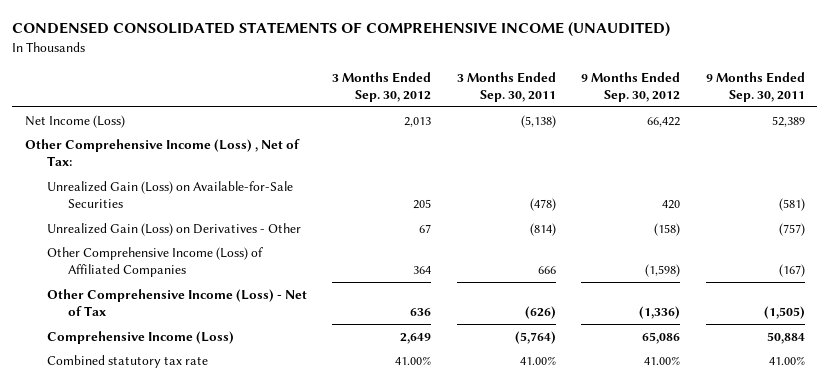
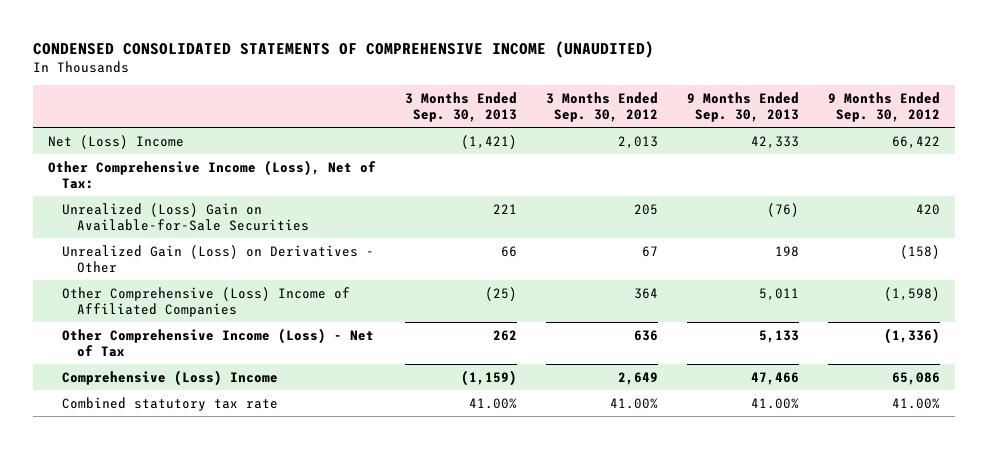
[456,71,556,103] 3 Months Ended Sep. 30, 2011 -> none
[705,71,805,103] 9 Months Ended Sep. 30, 2011 -> none
none -> [404,91,517,122] 3 Months Ended Sep. 30, 2013
none -> [686,91,799,122] 9 Months Ended Sep. 30, 2013
[25,114,126,128] Net Income (Loss) -> [47,134,184,149] Net (Loss) Income
[25,138,301,167] Other Comprehensive Income (Loss) , Net of Tax: -> [47,159,376,189] Other Comprehensive Income (Loss), Net of Tax:
[46,180,293,209] Unrealized Gain (Loss) on Available-for-Sale Securities -> [62,202,309,231] Unrealized (Loss) Gain on Available-for-Sale Securities
[46,246,263,278] Other Comprehensive Income (Loss) of Affiliated Companies -> [62,286,351,317] Other Comprehensive (Loss) Income of Affiliated Companies
[46,330,234,344] Comprehensive Income (Loss) -> [62,369,279,386] Comprehensive (Loss) Income

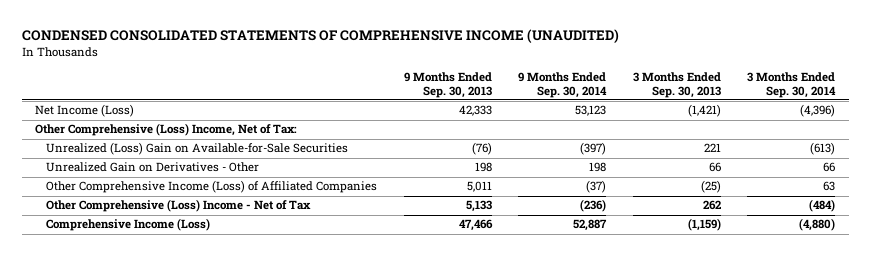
[545,91,658,122] 3 Months Ended Sep. 30, 2012 -> none
[828,91,941,122] 9 Months Ended Sep. 30, 2012 -> none
none -> [518,71,608,98] 9 Months Ended Sep. 30, 2014
none -> [747,71,837,98] 3 Months Ended Sep. 30, 2014
[47,134,184,149] Net (Loss) Income -> [35,104,135,118] Net Income (Loss)
[47,159,376,189] Other Comprehensive Income (Loss), Net of Tax: -> [35,123,298,137] Other Comprehensive (Loss) Income, Net of Tax:
[62,396,279,411] Combined statutory tax rate -> none
[62,244,375,273] Unrealized Gain (Loss) on Derivatives - Other -> [46,162,260,173] Unrealized Gain on Derivatives - Other
[62,286,351,317] Other Comprehensive (Loss) Income of Affiliated Companies -> [46,180,378,194] Other Comprehensive Income (Loss) of Affiliated Companies
[62,327,375,357] Other Comprehensive Income (Loss) - Net of Tax -> [46,199,312,213] Other Comprehensive (Loss) Income - Net of Tax
[62,369,279,386] Comprehensive (Loss) Income -> [46,218,211,232] Comprehensive Income (Loss)

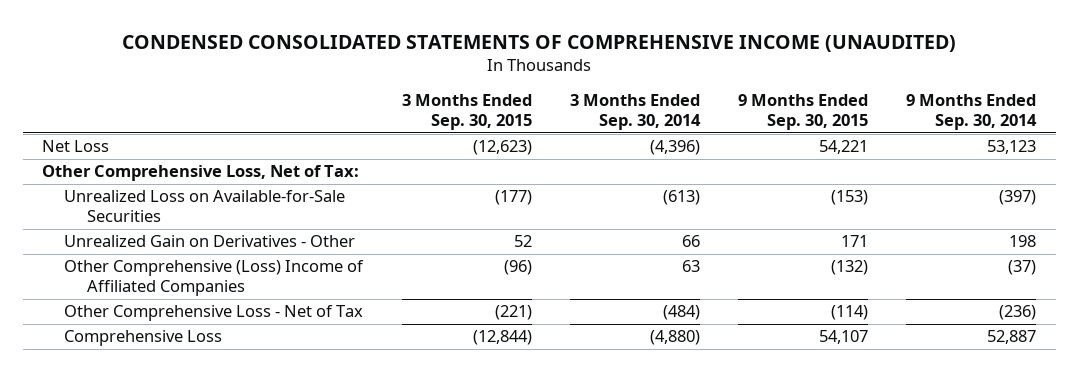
[403,71,492,98] 9 Months Ended Sep. 30, 2013 -> none
[632,71,721,98] 3 Months Ended Sep. 30, 2013 -> none
none -> [401,94,532,131] 3 Months Ended Sep. 30, 2015
none -> [738,94,869,131] 9 Months Ended Sep. 30, 2015
[35,104,135,118] Net Income (Loss) -> [41,140,109,153] Net Loss
[35,123,298,137] Other Comprehensive (Loss) Income, Net of Tax: -> [41,165,359,182] Other Comprehensive Loss, Net of Tax:
[46,142,349,156] Unrealized (Loss) Gain on Available-for-Sale Securities -> [64,190,346,223] Unrealized Loss on Available-for-Sale Securities
[46,180,378,194] Other Comprehensive Income (Loss) of Affiliated Companies -> [64,260,365,297] Other Comprehensive (Loss) Income of Affiliated Companies
[46,199,312,213] Other Comprehensive (Loss) Income - Net of Tax -> [64,305,364,322] Other Comprehensive Loss - Net of Tax
[46,218,211,232] Comprehensive Income (Loss) -> [64,330,223,347] Comprehensive Loss

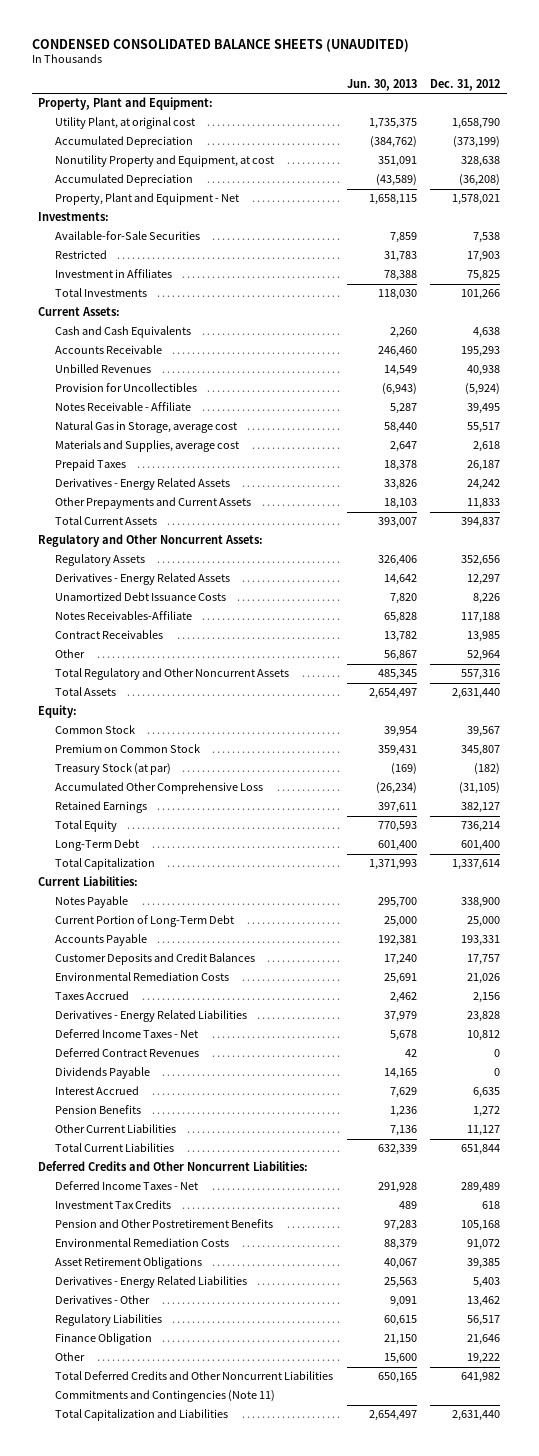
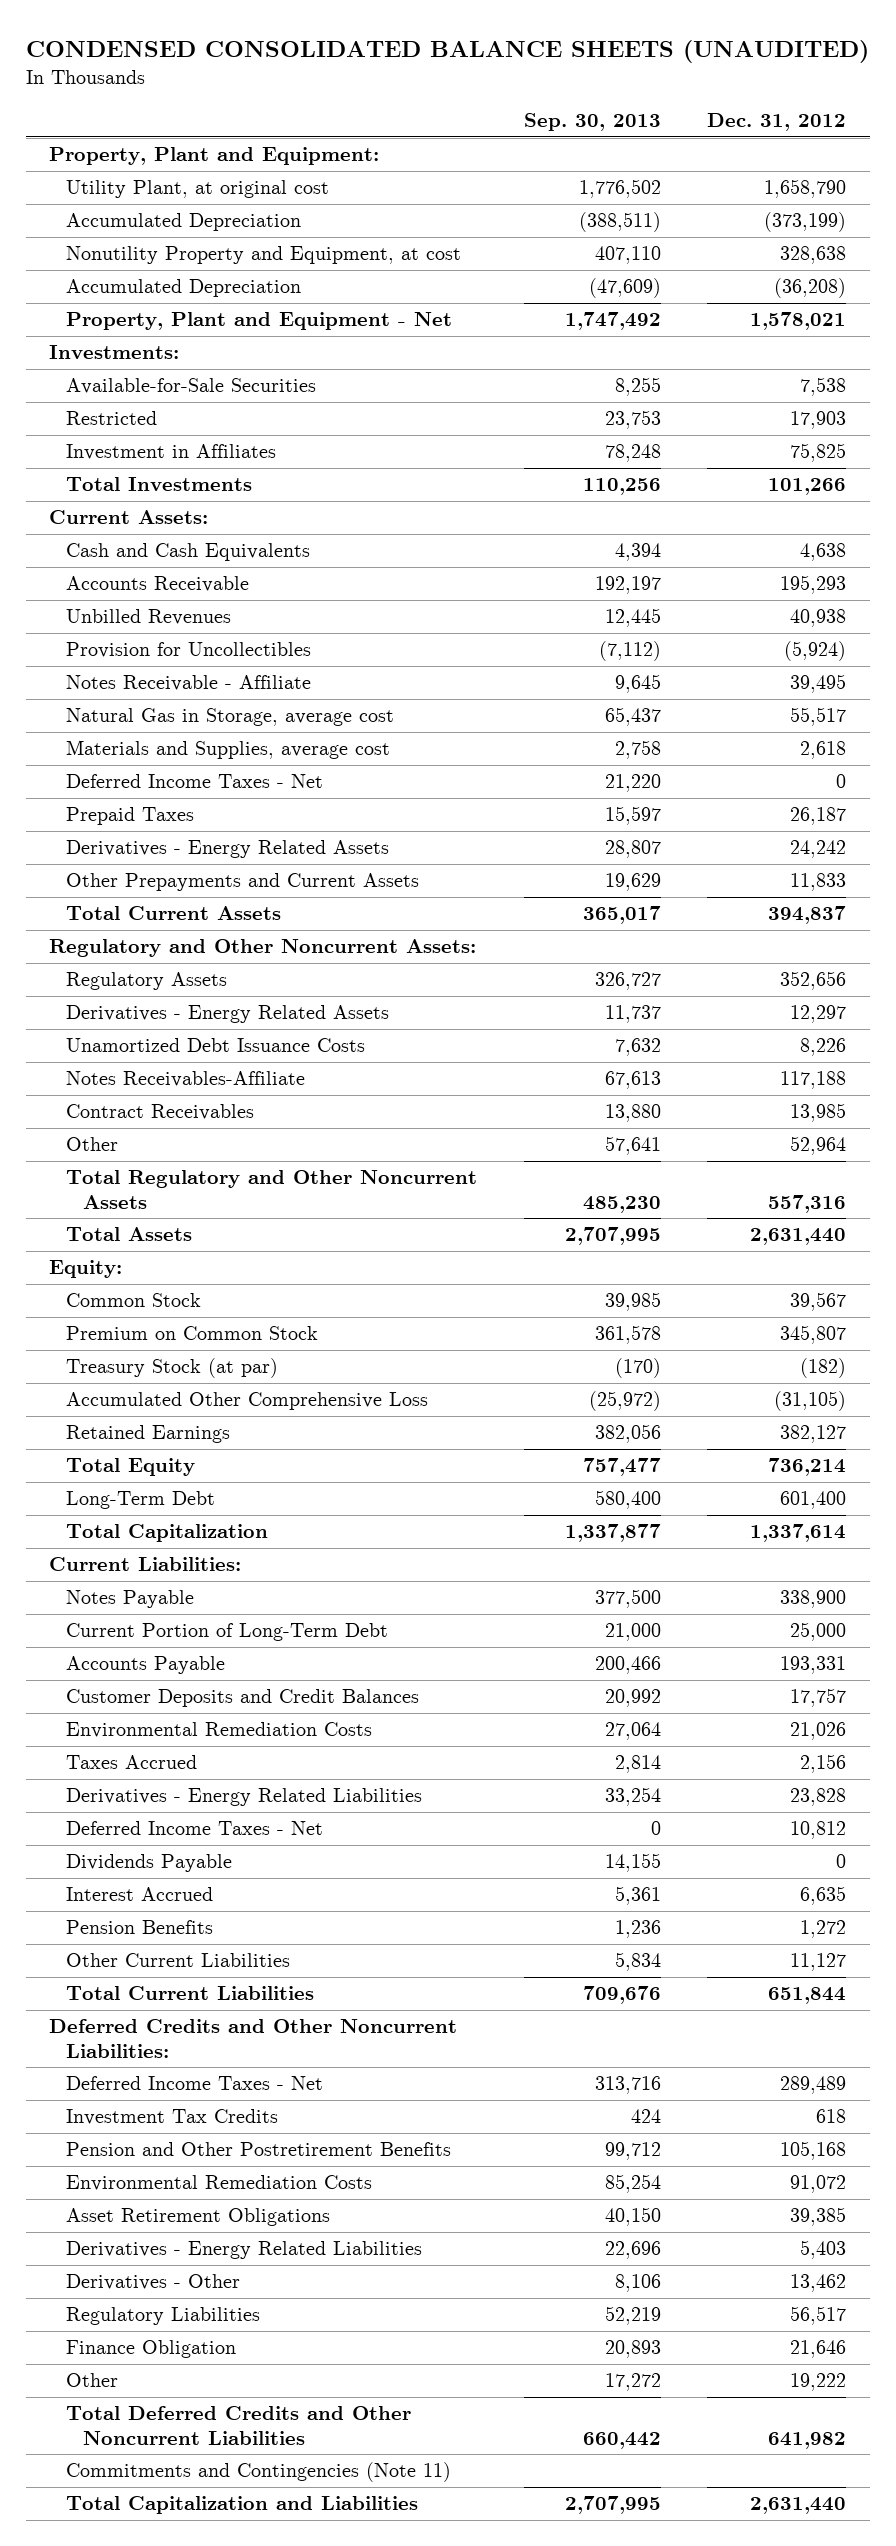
[346,78,417,91] Jun. 30, 2013 -> none
none -> [523,113,661,132] Sep. 30, 2013
none -> [66,774,324,789] Deferred Income Taxes - Net
[55,1048,200,1058] Deferred Contract Revenues -> none

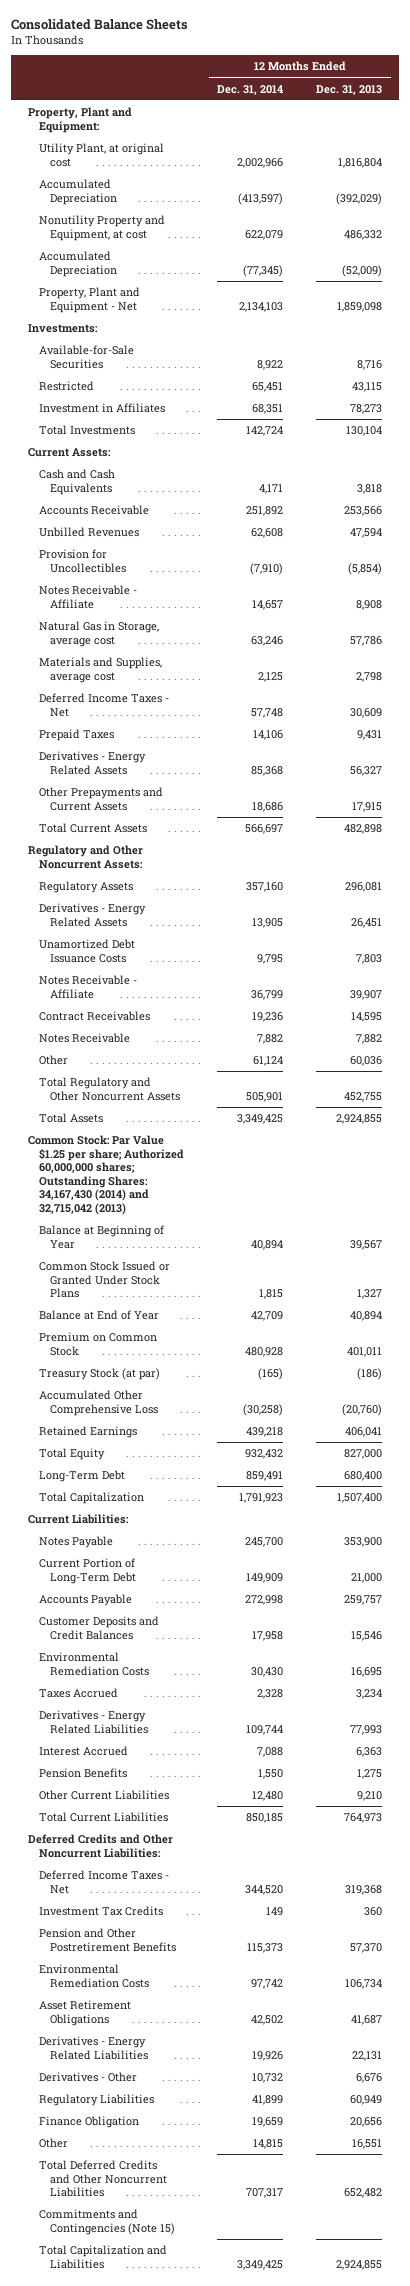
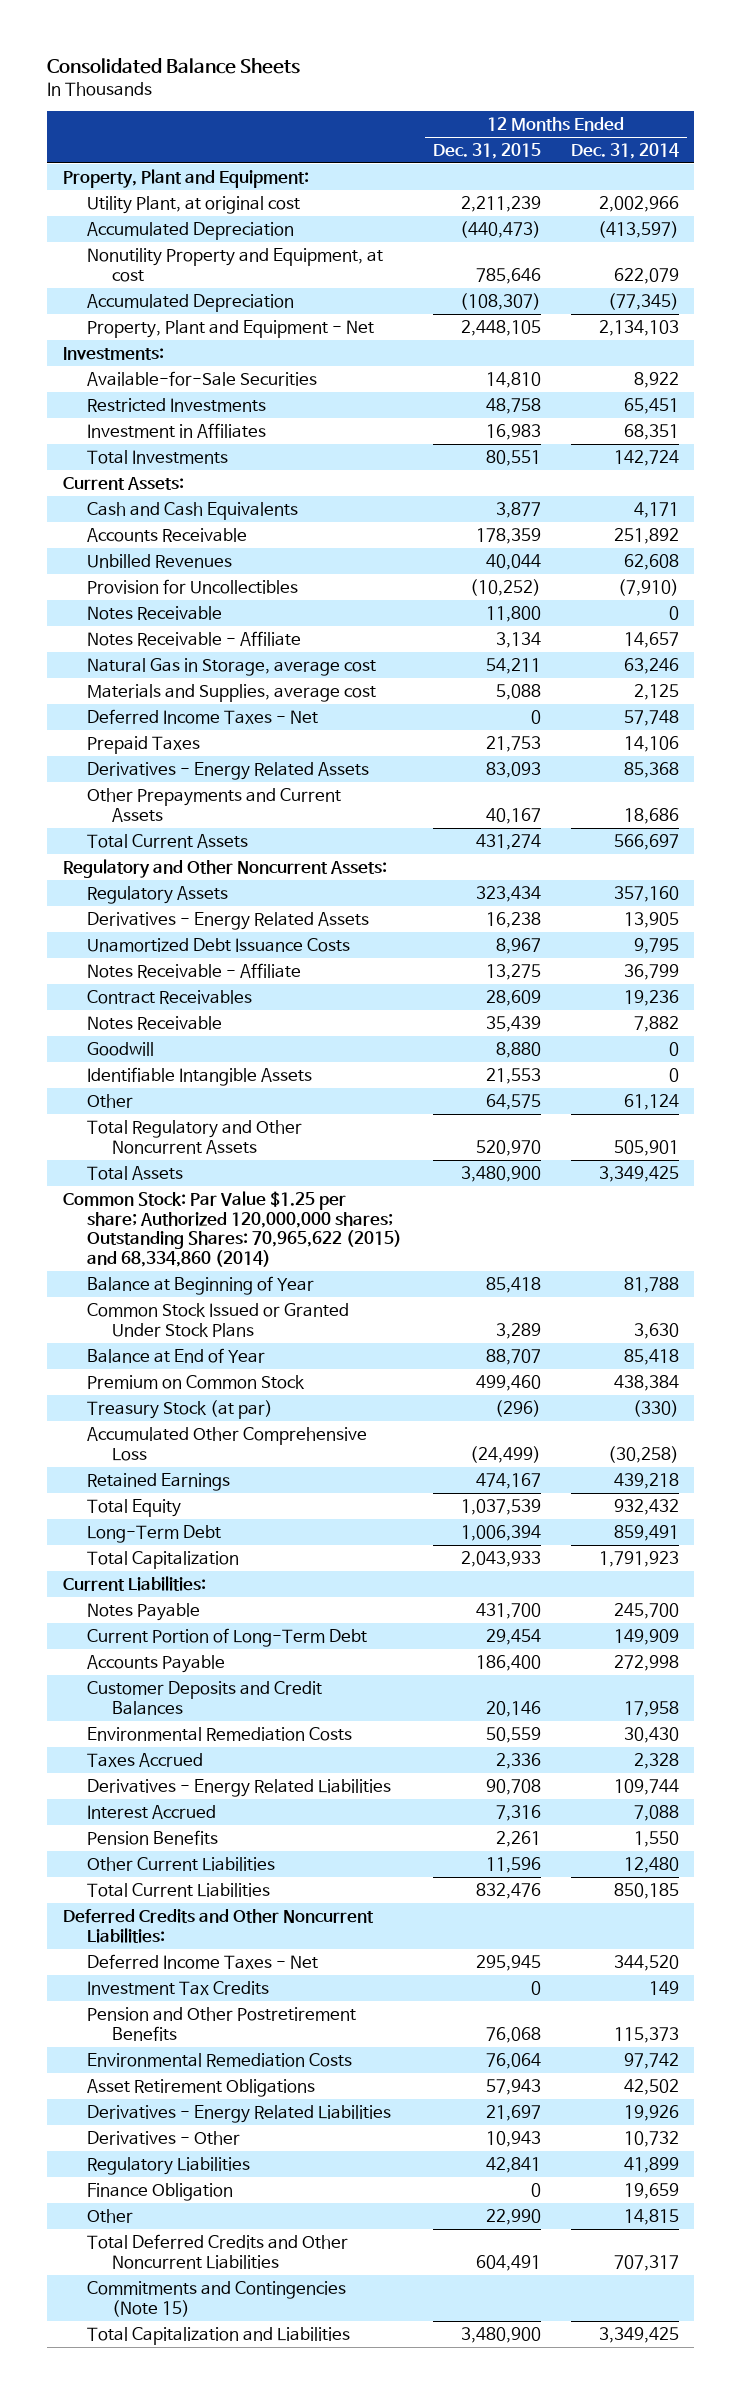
[316,84,383,95] Dec. 31, 2013 -> none
none -> [432,142,541,159] Dec. 31, 2015
[39,381,95,392] Restricted -> [87,397,267,412] Restricted Investments
none -> [87,605,223,620] Notes Receivable
none -> [87,1041,155,1056] Goodwill
none -> [87,1066,313,1086] Identifiable Intangible Assets
[27,1135,185,1215] Common Stock: Par Value $1.25 per share; Authorized 60,000,000 shares; Outstanding Shares: 34,167,430 (2014) and 32,715,042 (2013) -> [62,1190,403,1268] Common Stock: Par Value $1.25 per share; Authorized 120,000,000 shares; Outstanding Shares: 70,965,622 (2015) and 68,334,860 (2014)
[251,1239,284,1250] 40,894 -> [624,1276,680,1293] 81,788
[259,1289,284,1300] 1,815 -> [634,1322,680,1339] 3,630
[251,1311,284,1322] 42,709 -> [624,1348,680,1365] 85,418
[245,1346,284,1357] 480,928 -> [614,1374,680,1391] 438,384
[258,1368,284,1381] (165) -> [633,1399,680,1417] (330)

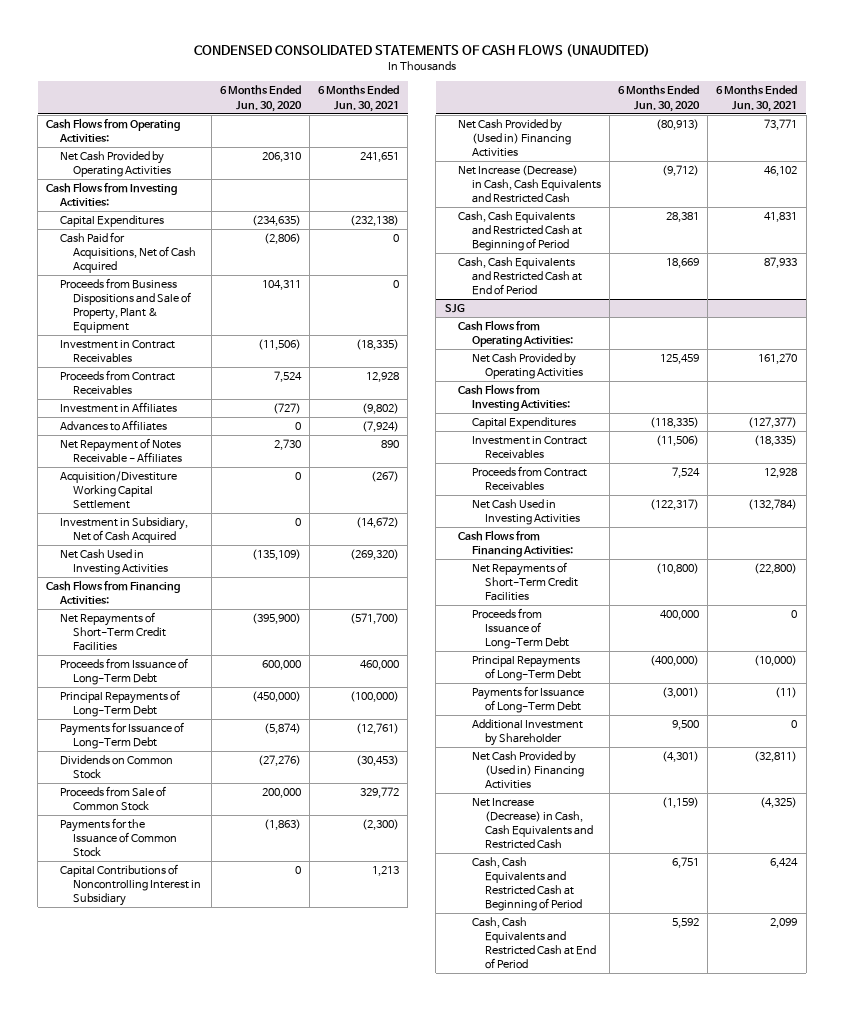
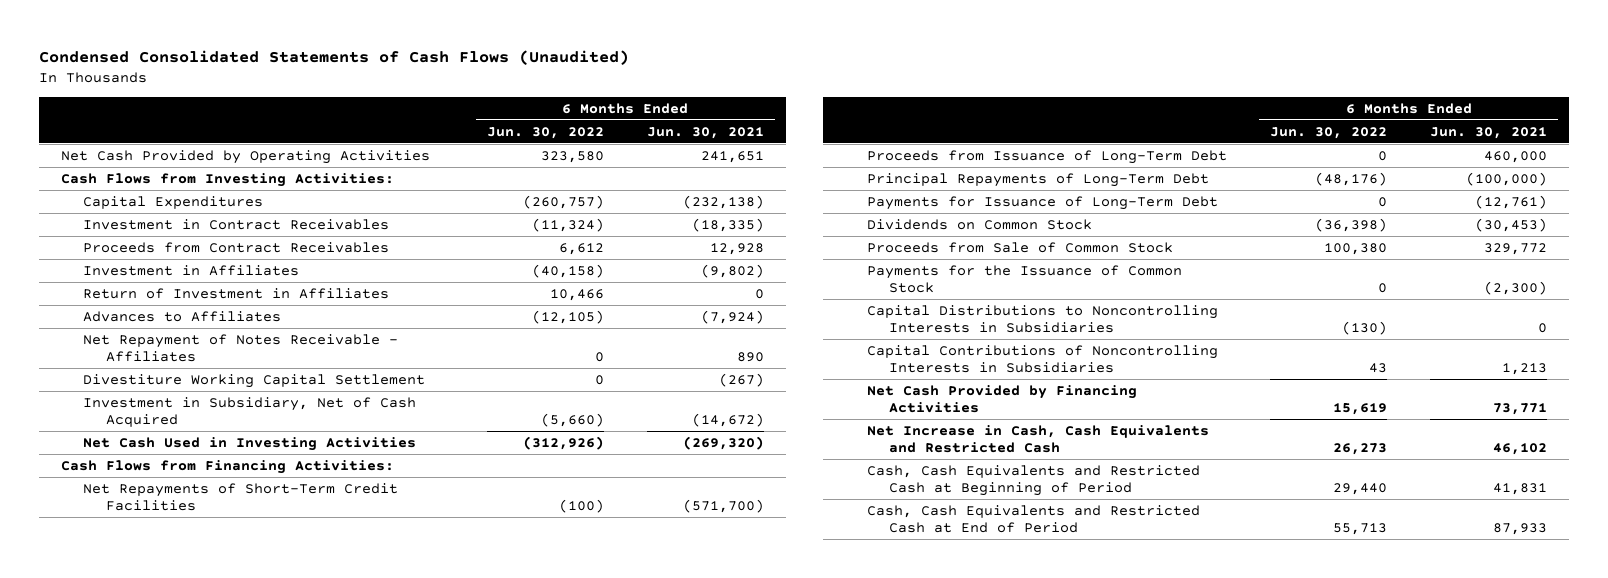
[193,44,650,58] CONDENSED CONSOLIDATED STATEMENTS OF CASH FLOWS (UNAUDITED) -> [39,50,630,66] Condensed Consolidated Statements of Cash Flows (Unaudited)
[219,85,302,112] 6 Months Ended Jun. 30, 2020 -> none
none -> [486,126,604,139] Jun. 30, 2022
[46,118,181,143] Cash Flows from Operating Activities: -> none
[59,232,197,274] Cash Paid for Acquisitions, Net of Cash Acquired -> none
[59,278,192,334] Proceeds from Business Dispositions and Sale of Property, Plant & Equipment -> none
none -> [83,287,390,299] Return of Investment in Affiliates
[59,471,177,510] Acquisition/Divestiture Working Capital Settlement -> [83,373,426,388] Divestiture Working Capital Settlement
none -> [866,304,1218,334] Capital Distributions to Noncontrolling Interests in Subsidiaries
[59,864,202,907] Capital Contributions of Noncontrolling Interest in Subsidiary -> [866,344,1218,374] Capital Contributions of Noncontrolling Interests in Subsidiaries
[458,119,571,158] Net Cash Provided by (Used in) Financing Activities -> [866,384,1137,414] Net Cash Provided by Financing Activities
[458,165,601,204] Net Increase (Decrease) in Cash, Cash Equivalents and Restricted Cash -> [866,424,1209,454] Net Increase in Cash, Cash Equivalents and Restricted Cash
[444,304,465,314] SJG -> none
[458,320,573,348] Cash Flows from Operating Activities: -> none
[471,353,584,380] Net Cash Provided by Operating Activities -> none
[458,384,570,412] Cash Flows from Investing Activities: -> none
[471,417,576,430] Capital Expenditures -> none
[471,436,587,460] Investment in Contract Receivables -> none
[471,466,587,492] Proceeds from Contract Receivables -> none
[471,499,581,526] Net Cash Used in Investing Activities -> none
[458,530,573,558] Cash Flows from Financing Activities: -> none
[471,562,579,602] Net Repayments of Short-Term Credit Facilities -> none
[471,608,570,650] Proceeds from Issuance of Long-Term Debt -> none
[471,656,582,682] Principal Repayments of Long-Term Debt -> none
[471,686,584,714] Payments for Issuance of Long-Term Debt -> none
[471,719,583,747] Additional Investment by Shareholder -> none
[471,751,585,790] Net Cash Provided by (Used in) Financing Activities -> none
[471,798,594,850] Net Increase (Decrease) in Cash, Cash Equivalents and Restricted Cash -> none
[471,857,583,912] Cash, Cash Equivalents and Restricted Cash at Beginning of Period -> none
[471,917,597,970] Cash, Cash Equivalents and Restricted Cash at End of Period -> none

